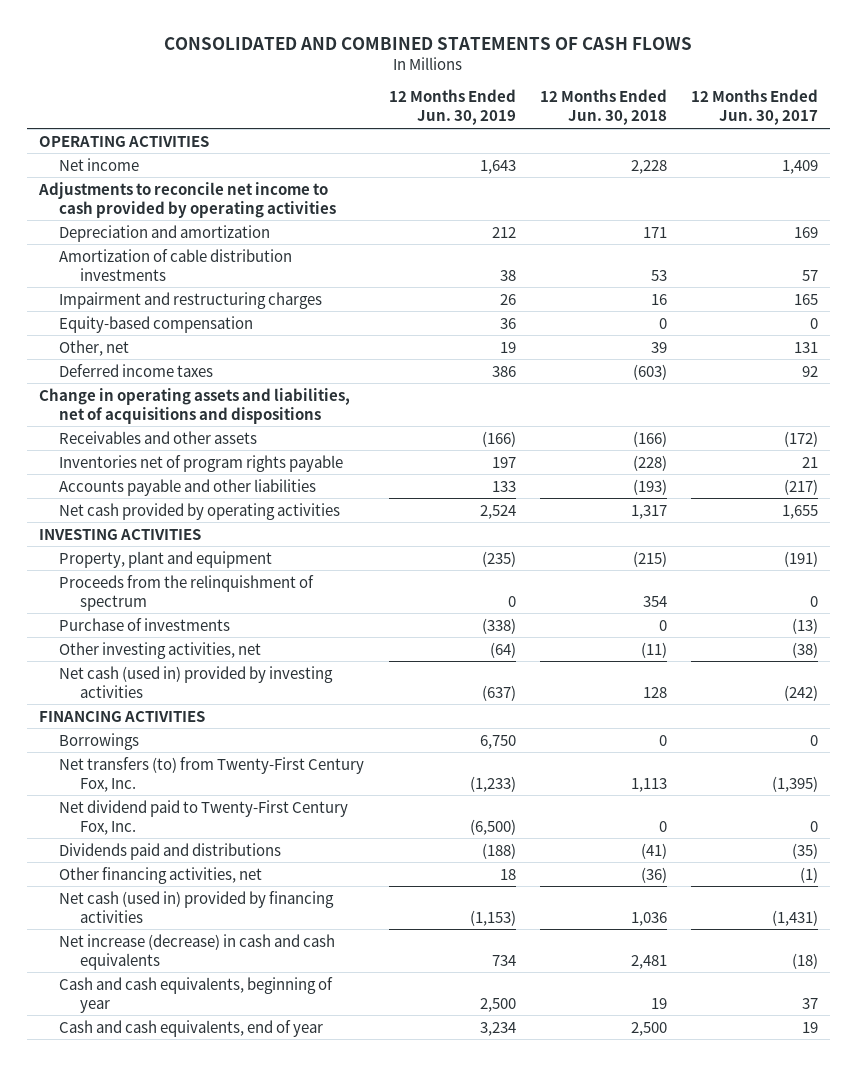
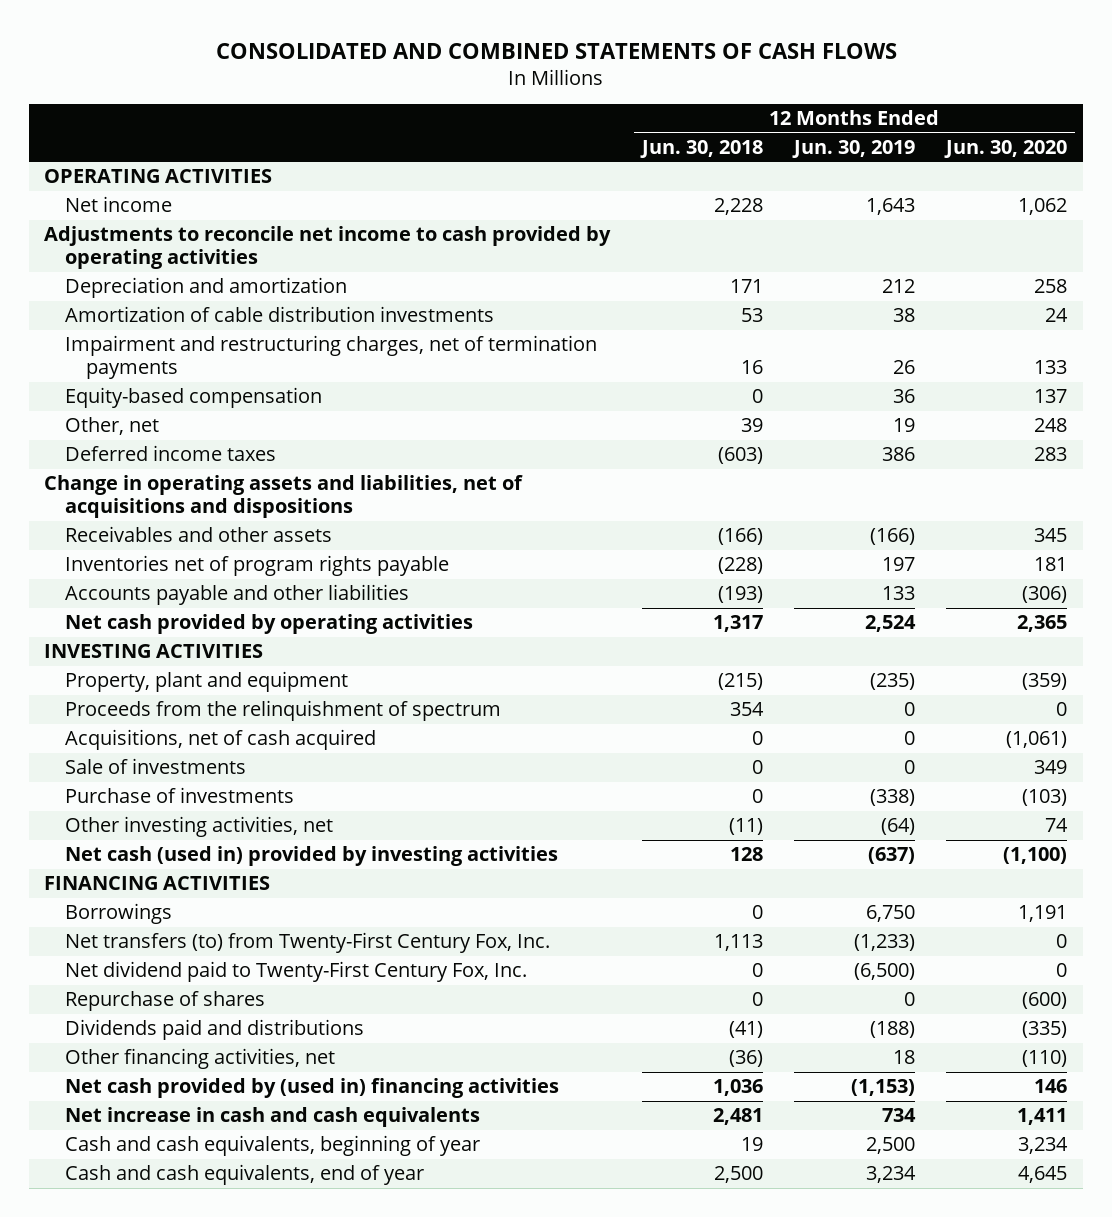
[690,89,818,126] 12 Months Ended Jun. 30, 2017 -> none
none -> [944,139,1068,158] Jun. 30, 2020
[59,291,323,309] Impairment and restructuring charges -> [65,335,598,380] Impairment and restructuring charges, net of termination payments
none -> [65,729,377,751] Acquisitions, net of cash acquired
none -> [65,758,247,775] Sale of investments
none -> [65,991,266,1012] Repurchase of shares
[59,890,335,923] Net cash (used in) provided by financing activities -> [65,1078,560,1099] Net cash provided by (used in) financing activities
[59,933,336,970] Net increase (decrease) in cash and cash equivalents -> [65,1107,481,1128] Net increase in cash and cash equivalents

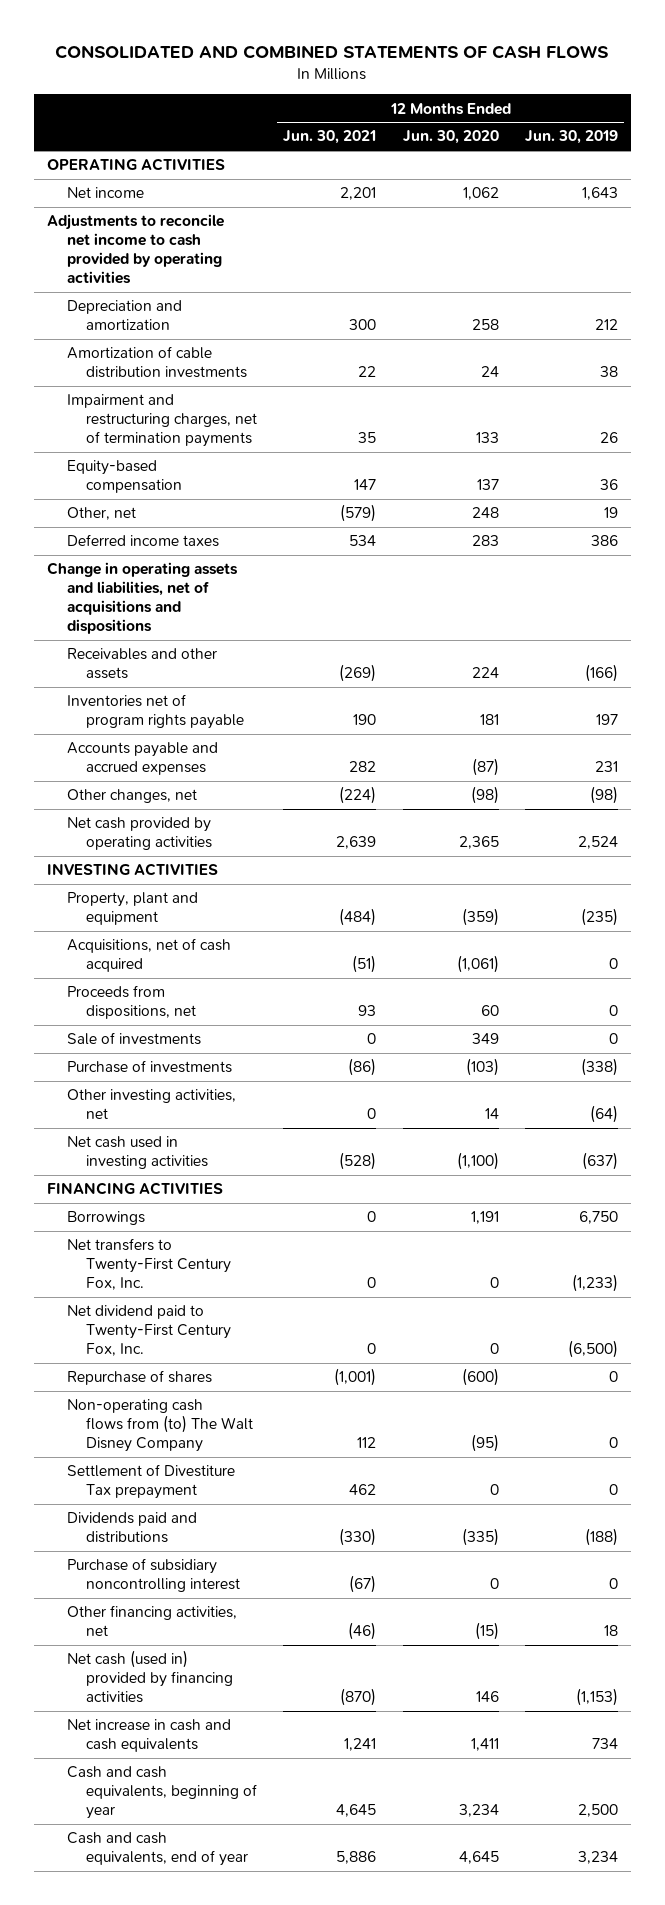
[639,139,763,158] Jun. 30, 2018 -> none
none -> [283,130,377,145] Jun. 30, 2021
[1034,528,1068,543] 345 -> [471,667,499,679] 224
[65,584,410,606] Accounts payable and other liabilities -> [66,742,218,776] Accounts payable and accrued expenses
[881,586,915,601] 133 -> [594,761,618,773] 231
[1022,586,1068,604] (306) -> [471,758,499,777] (87)
none -> [66,789,197,804] Other changes, net
[65,700,502,722] Proceeds from the relinquishment of spectrum -> none
none -> [66,985,197,1020] Proceeds from dispositions, net
[1045,818,1069,833] 74 -> [484,1108,499,1120] 14
[65,846,559,867] Net cash (used in) provided by investing activities -> [66,1136,209,1170] Net cash used in investing activities
[65,932,551,954] Net transfers (to) from Twenty-First Century Fox, Inc. -> [66,1238,232,1291] Net transfers to Twenty-First Century Fox, Inc.
none -> [66,1399,254,1453] Non-operating cash flows from (to) The Walt Disney Company
none -> [66,1464,235,1500] Settlement of Divestiture Tax prepayment
none -> [66,1558,241,1593] Purchase of subsidiary noncontrolling interest
[1022,1050,1068,1068] (110) -> [474,1622,499,1641] (15)
[65,1078,560,1099] Net cash provided by (used in) financing activities -> [66,1650,234,1704] Net cash (used in) provided by financing activities

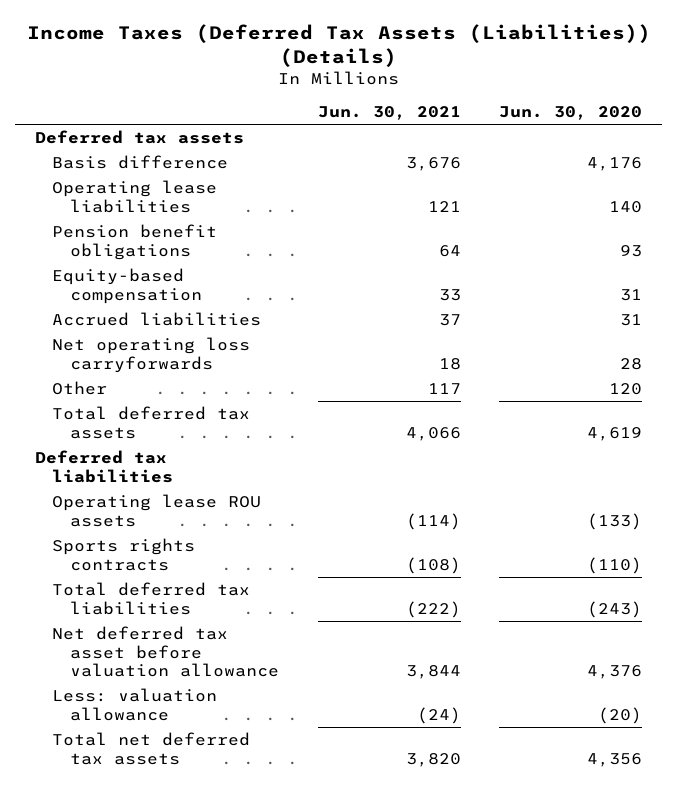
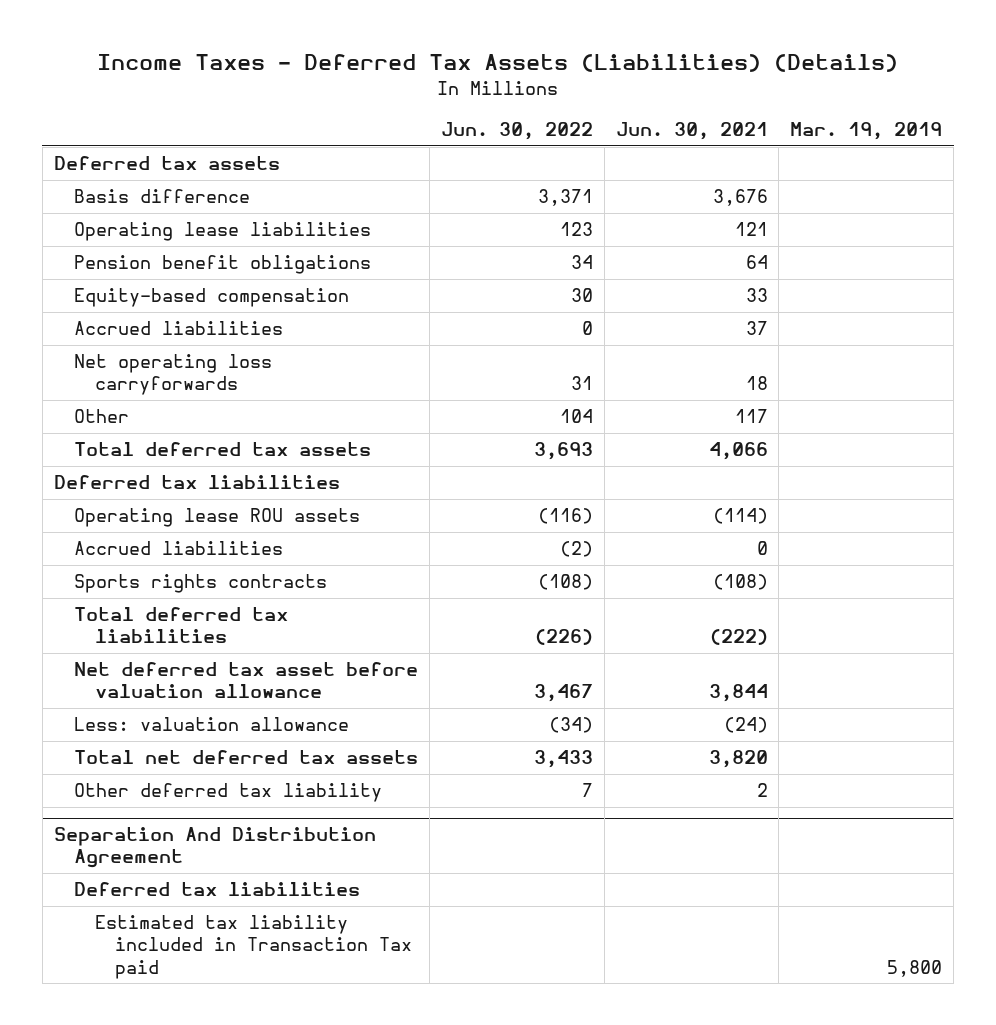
[26,24,651,68] Income Taxes (Deferred Tax Assets (Liabilities)) (Details) -> [96,54,898,73] Income Taxes - Deferred Tax Assets (Liabilities) (Details)
[499,106,643,121] Jun. 30, 2020 -> none
none -> [440,122,593,141] Jun. 30, 2022
none -> [790,122,943,141] Mar. 19, 2019
none -> [74,541,284,556] Accrued liabilities
none -> [74,783,383,803] Other deferred tax liability
none -> [53,827,376,869] Separation And Distribution Agreement
none -> [74,882,361,897] Deferred tax liabilities
none -> [94,915,413,979] Estimated tax liability included in Transaction Tax paid

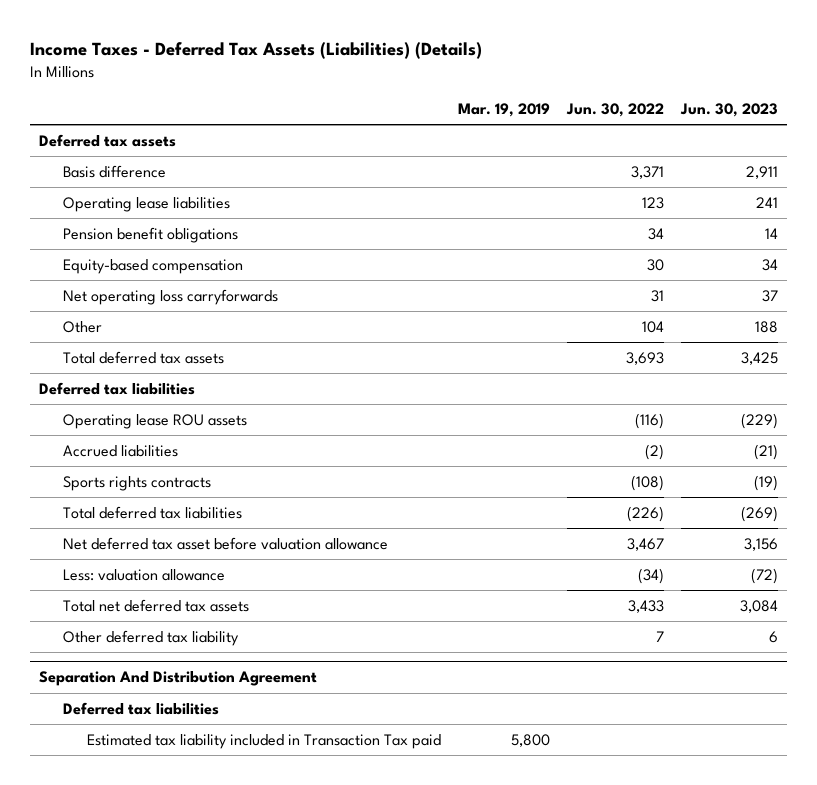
[615,122,768,141] Jun. 30, 2021 -> none
none -> [680,103,779,118] Jun. 30, 2023
[74,321,284,336] Accrued liabilities -> none

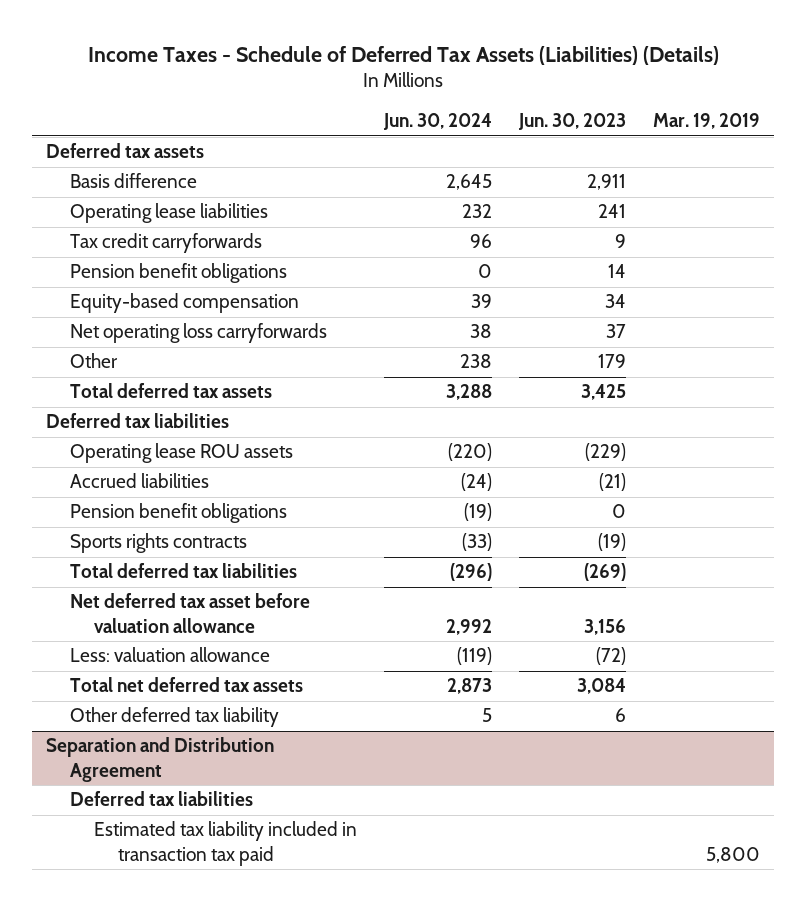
[30,42,483,60] Income Taxes - Deferred Tax Assets (Liabilities) (Details) -> [88,45,720,65] Income Taxes - Schedule of Deferred Tax Assets (Liabilities) (Details)
[566,103,665,118] Jun. 30, 2022 -> none
none -> [383,113,493,131] Jun. 30, 2024
none -> [70,233,263,254] Tax credit carryforwards
[755,320,779,333] 188 -> [598,354,627,369] 179
none -> [70,503,288,524] Pension benefit obligations
[38,671,317,687] Separation And Distribution Agreement -> [45,737,274,782] Separation and Distribution Agreement
[87,733,442,749] Estimated tax liability included in Transaction Tax paid -> [94,821,358,866] Estimated tax liability included in transaction tax paid

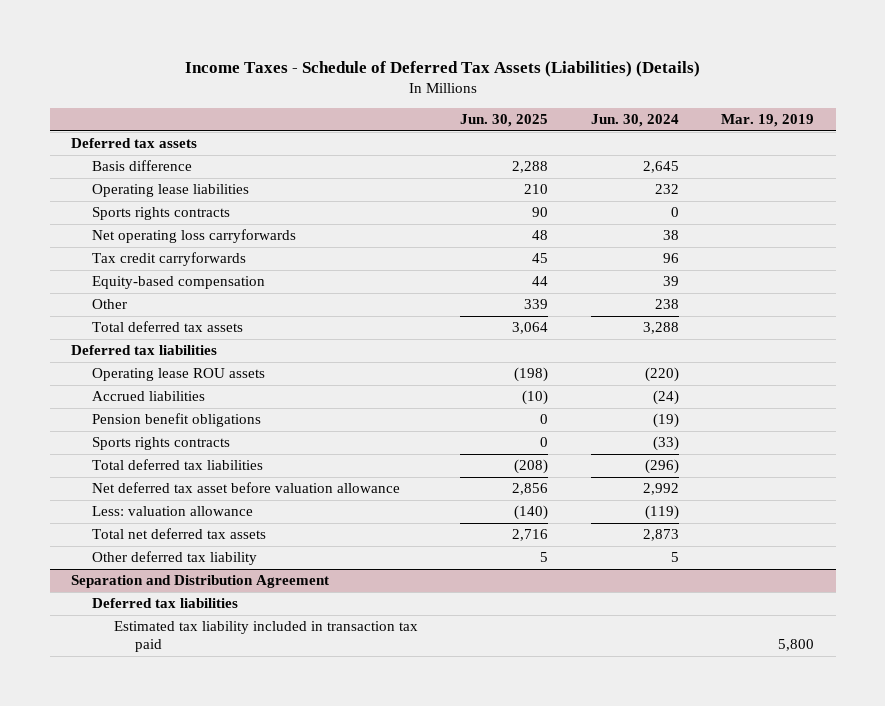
[518,113,627,131] Jun. 30, 2023 -> none
none -> [460,114,549,128] Jun. 30, 2025
none -> [92,207,231,221] Sports rights contracts
[70,323,328,344] Net operating loss carryforwards -> [92,229,297,244] Net operating loss carryforwards
[70,263,288,284] Pension benefit obligations -> none

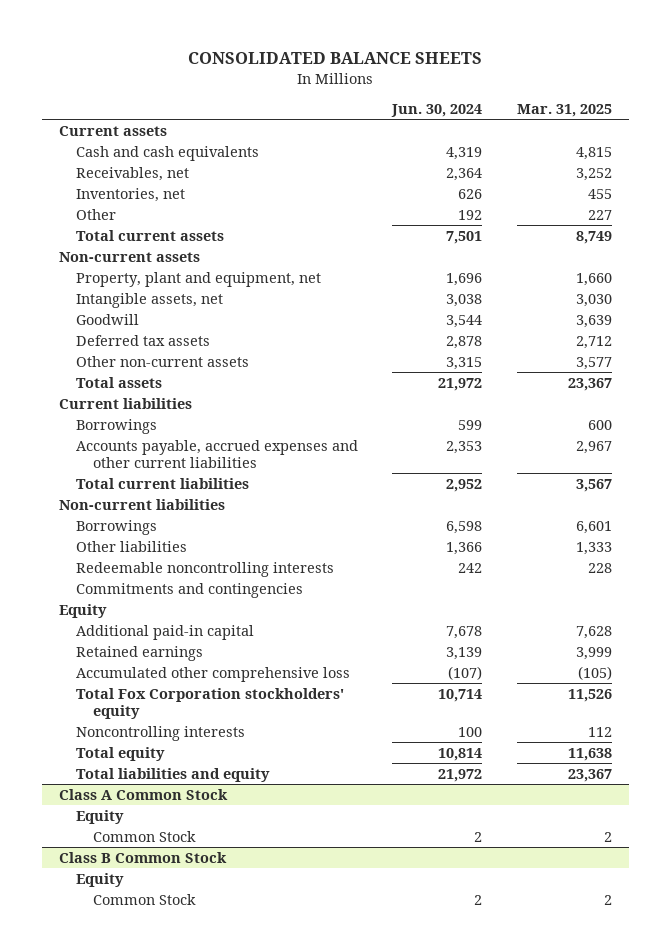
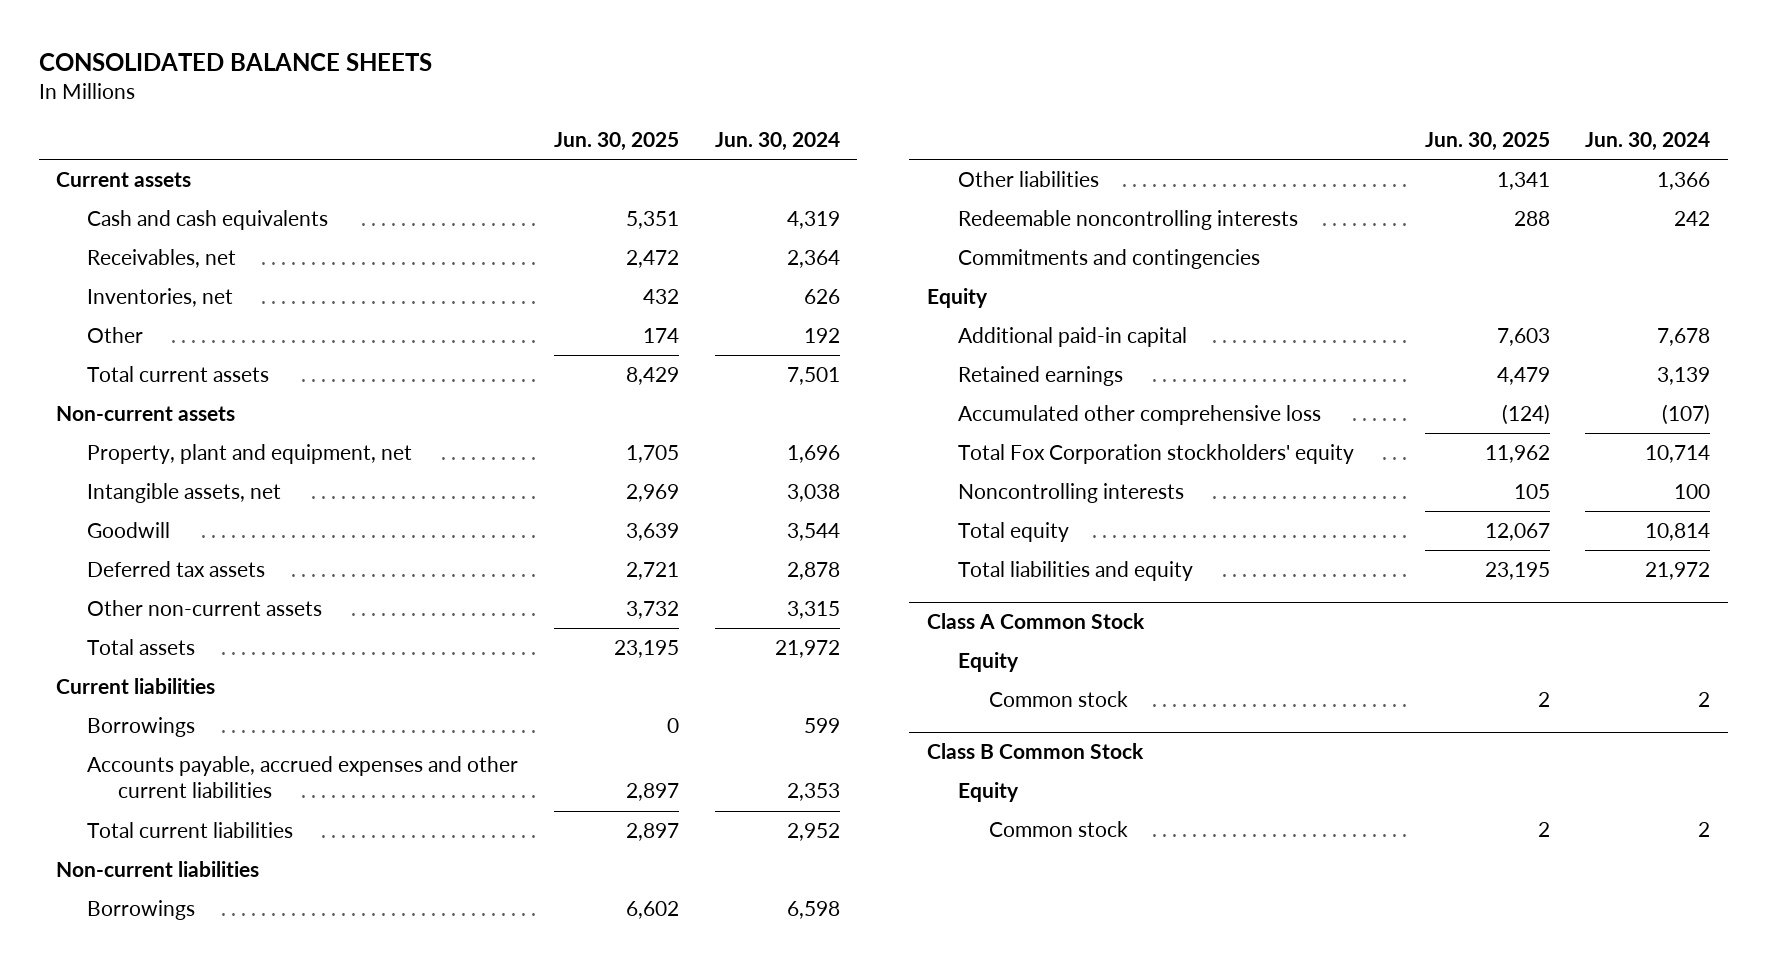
[516,103,612,117] Mar. 31, 2025 -> none
none -> [553,132,679,152] Jun. 30, 2025
[92,830,196,842] Common Stock -> [989,691,1129,708] Common stock
[92,893,196,905] Common Stock -> [989,821,1129,838] Common stock

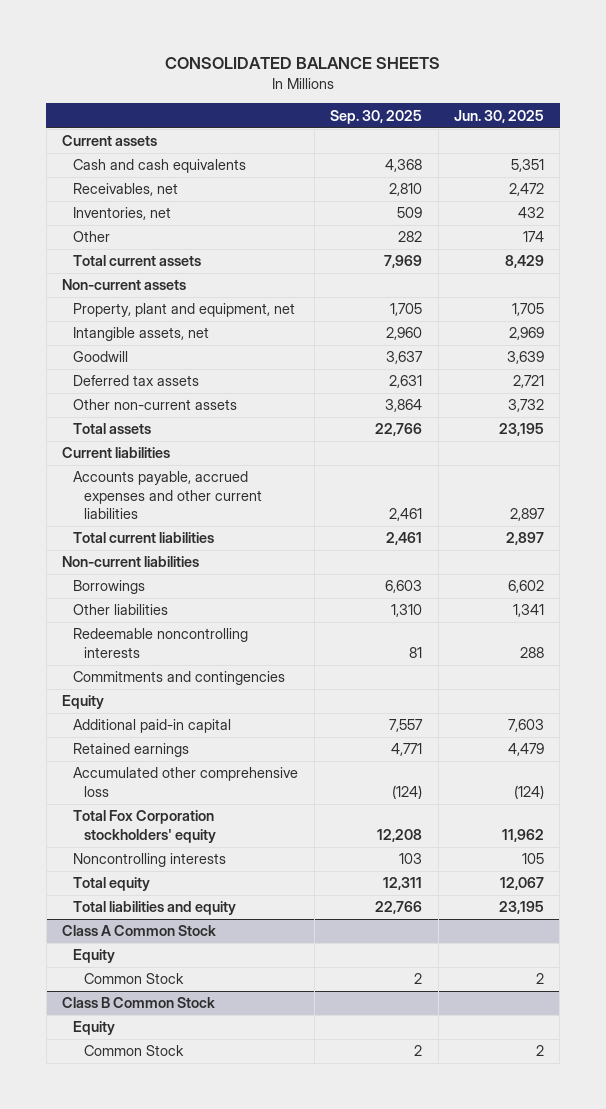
[714,132,840,152] Jun. 30, 2024 -> none
none -> [330,109,423,124] Sep. 30, 2025
[87,717,196,738] Borrowings -> none
[989,691,1129,708] Common stock -> [84,973,185,985] Common Stock
[989,821,1129,838] Common stock -> [84,1045,185,1057] Common Stock

